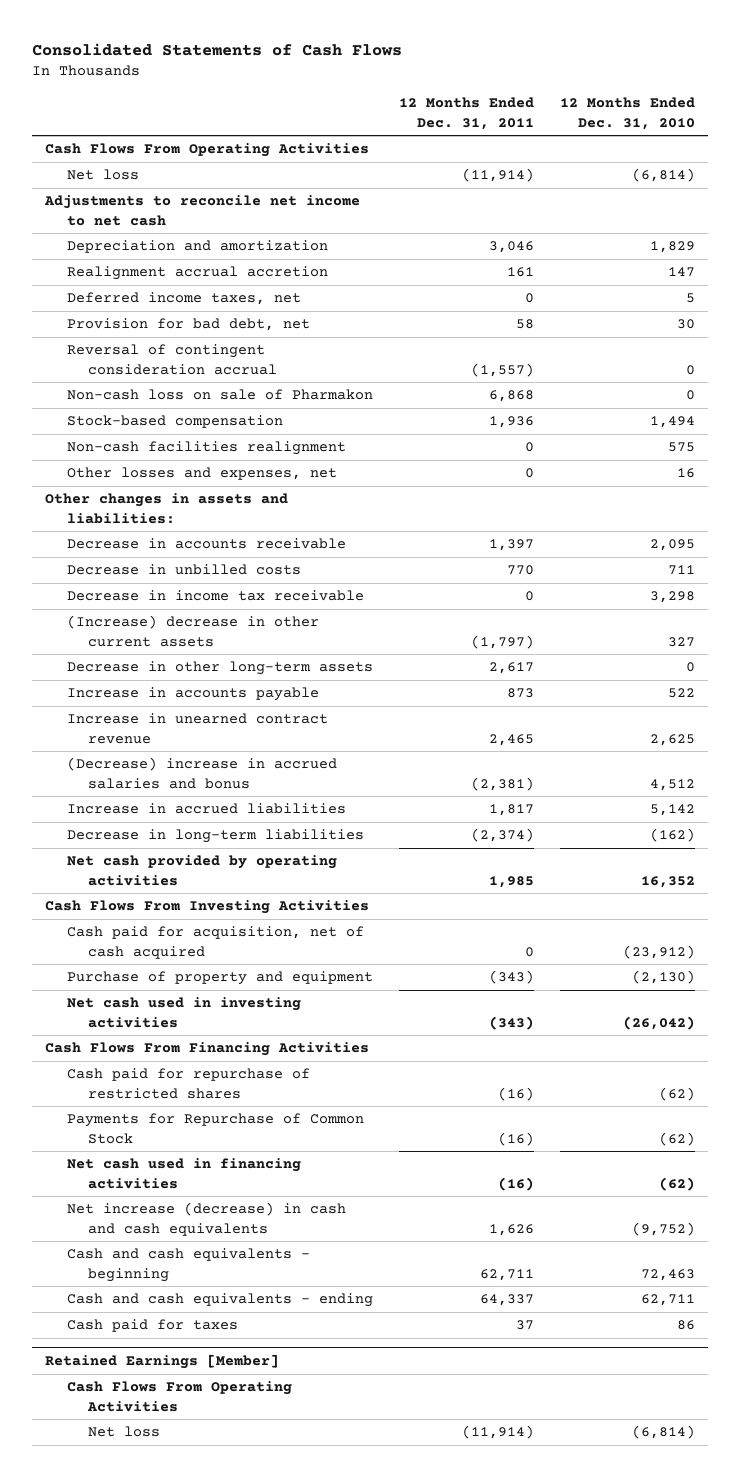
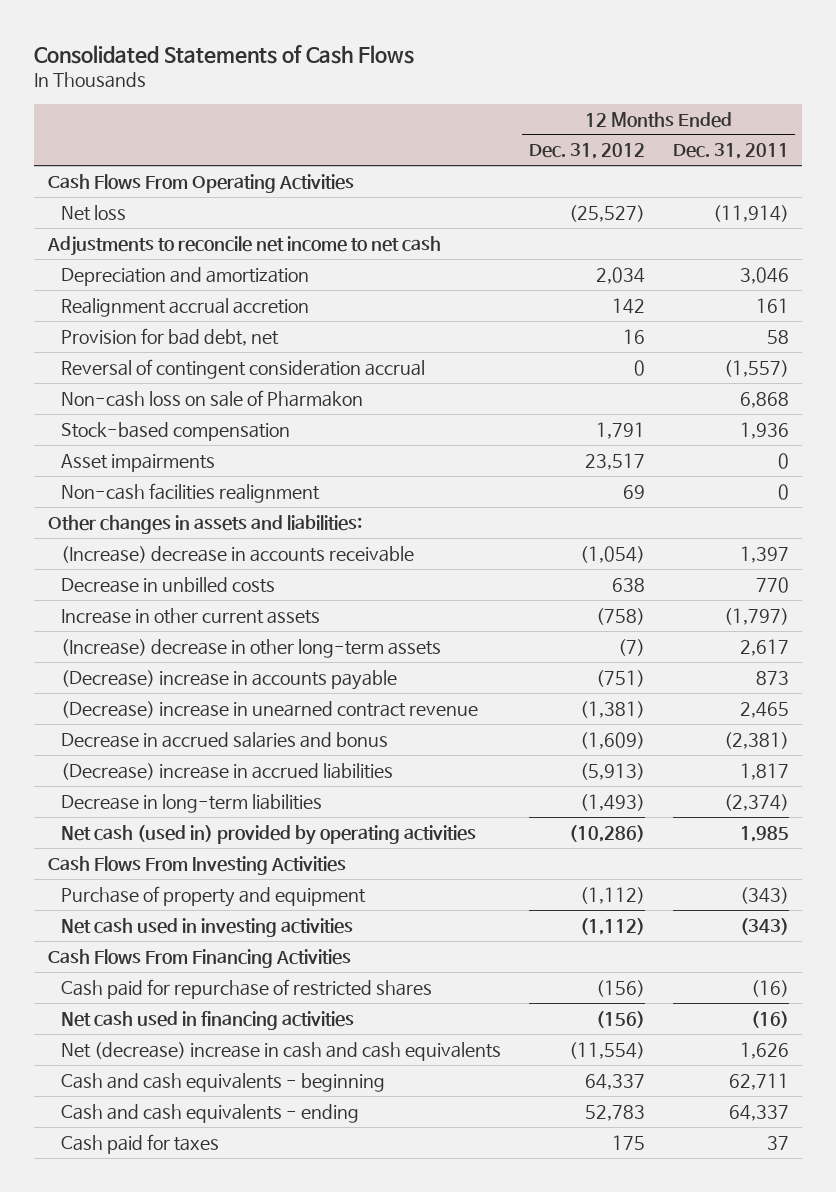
[560,97,696,130] 12 Months Ended Dec. 31, 2010 -> none
none -> [528,143,645,160] Dec. 31, 2012
[66,292,301,306] Deferred income taxes, net -> none
none -> [61,453,216,472] Asset impairments
[66,467,337,481] Other losses and expenses, net -> none
[66,538,346,550] Decrease in accounts receivable -> [61,545,415,563] (Increase) decrease in accounts receivable
[66,590,364,602] Decrease in income tax receivable -> none
[66,615,319,647] (Increase) decrease in other current assets -> [61,607,321,624] Increase in other current assets
[66,661,373,676] Decrease in other long-term assets -> [61,638,442,658] (Increase) decrease in other long-term assets
[66,687,319,702] Increase in accounts payable -> [61,669,398,690] (Decrease) increase in accounts payable
[66,713,328,744] Increase in unearned contract revenue -> [61,700,479,718] (Decrease) increase in unearned contract revenue
[66,757,337,789] (Decrease) increase in accrued salaries and bonus -> [61,731,389,748] Decrease in accrued salaries and bonus
[66,803,346,815] Increase in accrued liabilities -> [61,762,394,780] (Decrease) increase in accrued liabilities
[66,855,337,886] Net cash provided by operating activities -> [61,824,477,845] Net cash (used in) provided by operating activities
[66,926,364,959] Cash paid for acquisition, net of cash acquired -> none
[66,1113,364,1144] Payments for Repurchase of Common Stock -> none
[66,1202,346,1236] Net increase (decrease) in cash and cash equivalents -> [61,1041,502,1061] Net (decrease) increase in cash and cash equivalents
[44,1353,279,1369] Retained Earnings [Member] -> none
[66,1381,292,1412] Cash Flows From Operating Activities -> none
[88,1426,161,1438] Net loss -> none

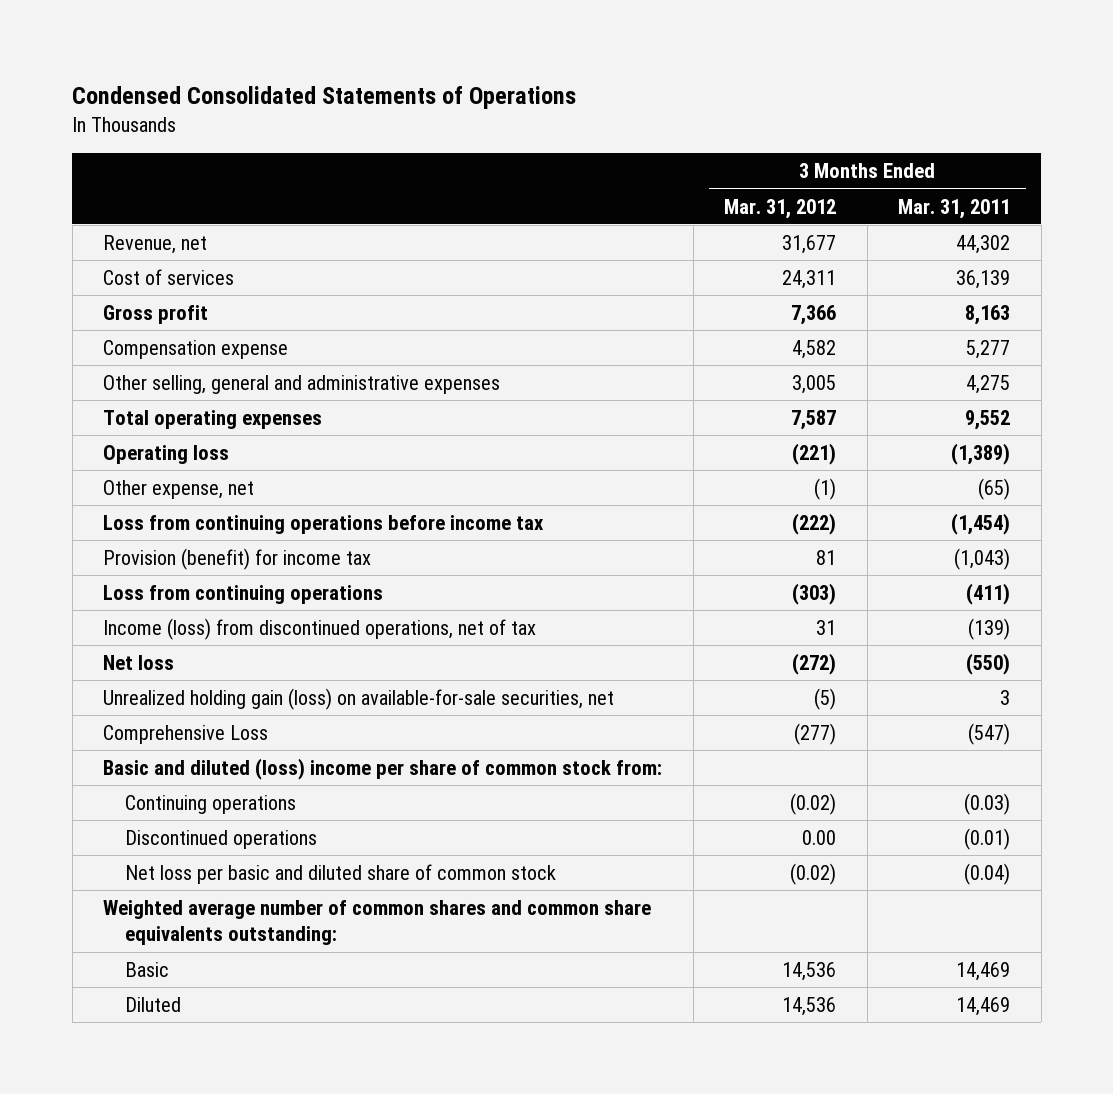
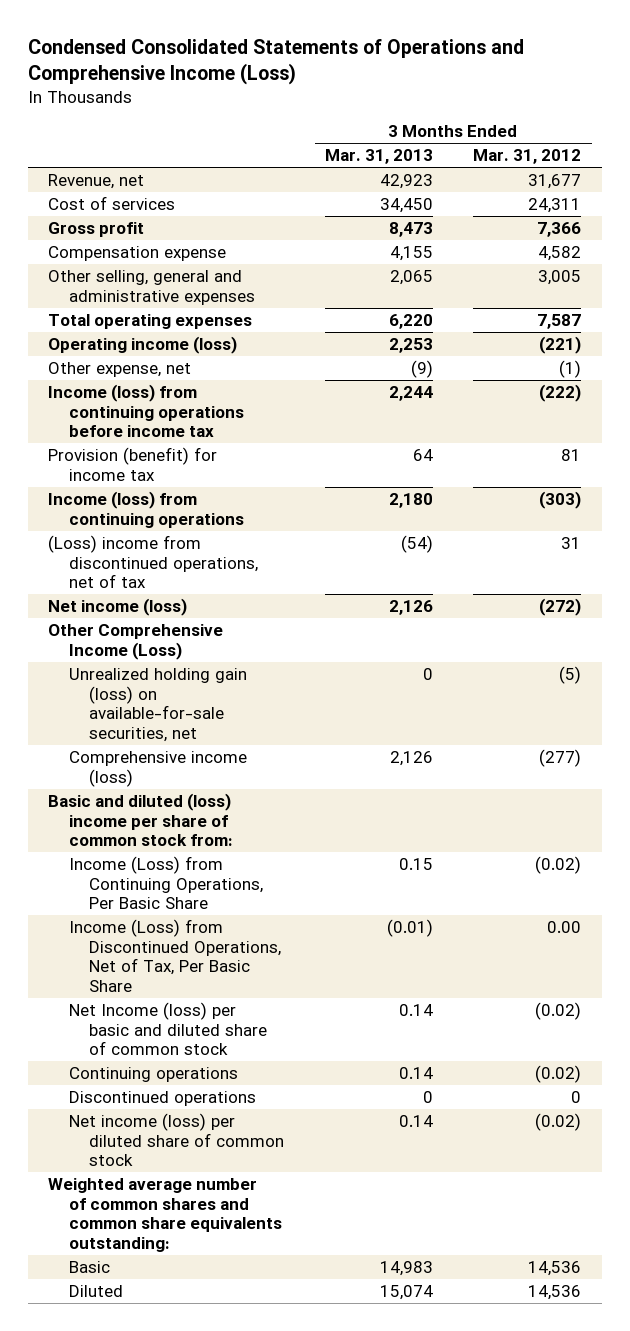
[72,86,577,110] Condensed Consolidated Statements of Operations -> [27,38,524,86] Condensed Consolidated Statements of Operations and Comprehensive Income (Loss)
[898,198,1011,219] Mar. 31, 2011 -> none
none -> [324,149,433,165] Mar. 31, 2013
[103,445,230,465] Operating loss -> [48,335,238,354] Operating income (loss)
[103,515,545,535] Loss from continuing operations before income tax -> [48,383,244,438] Income (loss) from continuing operations before income tax
[103,585,384,605] Loss from continuing operations -> [48,490,244,528] Income (loss) from continuing operations
[103,618,537,641] Income (loss) from discontinued operations, net of tax -> [48,534,258,589] (Loss) income from discontinued operations, net of tax
[103,655,175,671] Net loss -> [48,597,188,616] Net income (loss)
none -> [48,623,224,660] Other Comprehensive Income (Loss)
[103,725,269,745] Comprehensive Loss -> [68,750,247,787] Comprehensive income (loss)
none -> [68,855,264,910] Income (Loss) from Continuing Operations, Per Basic Share
none -> [68,918,282,992] Income (Loss) from Discontinued Operations, Net of Tax, Per Basic Share
none -> [68,1001,268,1056] Net Income (loss) per basic and diluted share of common stock
[802,830,837,846] 0.00 -> [571,1090,582,1103] 0
[125,864,557,885] Net loss per basic and diluted share of common stock -> [68,1112,285,1167] Net income (loss) per diluted share of common stock

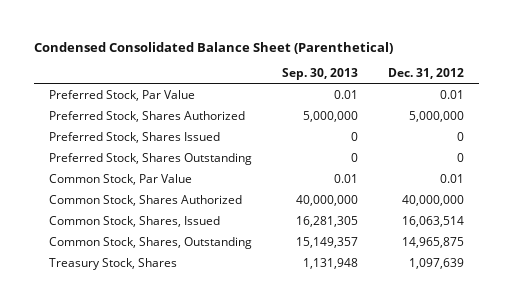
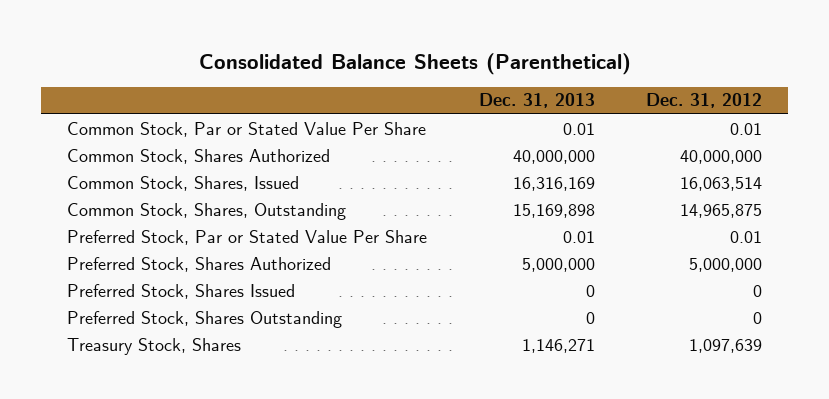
[33,41,393,54] Condensed Consolidated Balance Sheet (Parenthetical) -> [198,52,631,75] Consolidated Balance Sheets (Parenthetical)
[281,68,358,81] Sep. 30, 2013 -> none
none -> [478,93,595,109] Dec. 31, 2013
[48,90,195,102] Preferred Stock, Par Value -> none
[48,174,192,186] Common Stock, Par Value -> [66,121,426,137] Common Stock, Par or Stated Value Per Share
none -> [66,229,427,245] Preferred Stock, Par or Stated Value Per Share
[48,111,245,123] Preferred Stock, Shares Authorized -> [66,256,331,272] Preferred Stock, Shares Authorized
[48,132,220,144] Preferred Stock, Shares Issued -> [66,283,295,299] Preferred Stock, Shares Issued
[48,153,252,166] Preferred Stock, Shares Outstanding -> [66,310,342,328] Preferred Stock, Shares Outstanding

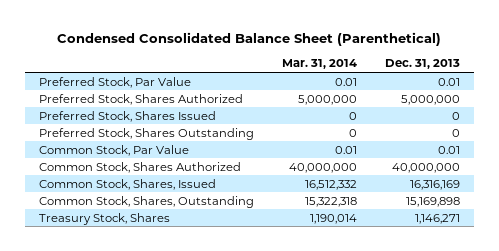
[198,52,631,75] Consolidated Balance Sheets (Parenthetical) -> [57,32,442,47] Condensed Consolidated Balance Sheet (Parenthetical)
[646,93,763,109] Dec. 31, 2012 -> none
none -> [281,59,357,70] Mar. 31, 2014
[66,121,426,137] Common Stock, Par or Stated Value Per Share -> none
[66,229,427,245] Preferred Stock, Par or Stated Value Per Share -> [39,76,192,88] Preferred Stock, Par Value
none -> [39,144,190,156] Common Stock, Par Value
[66,148,330,164] Common Stock, Shares Authorized -> [39,161,242,173] Common Stock, Shares Authorized
[66,175,299,191] Common Stock, Shares, Issued -> [39,178,217,190] Common Stock, Shares, Issued
[66,202,346,220] Common Stock, Shares, Outstanding -> [39,195,255,208] Common Stock, Shares, Outstanding

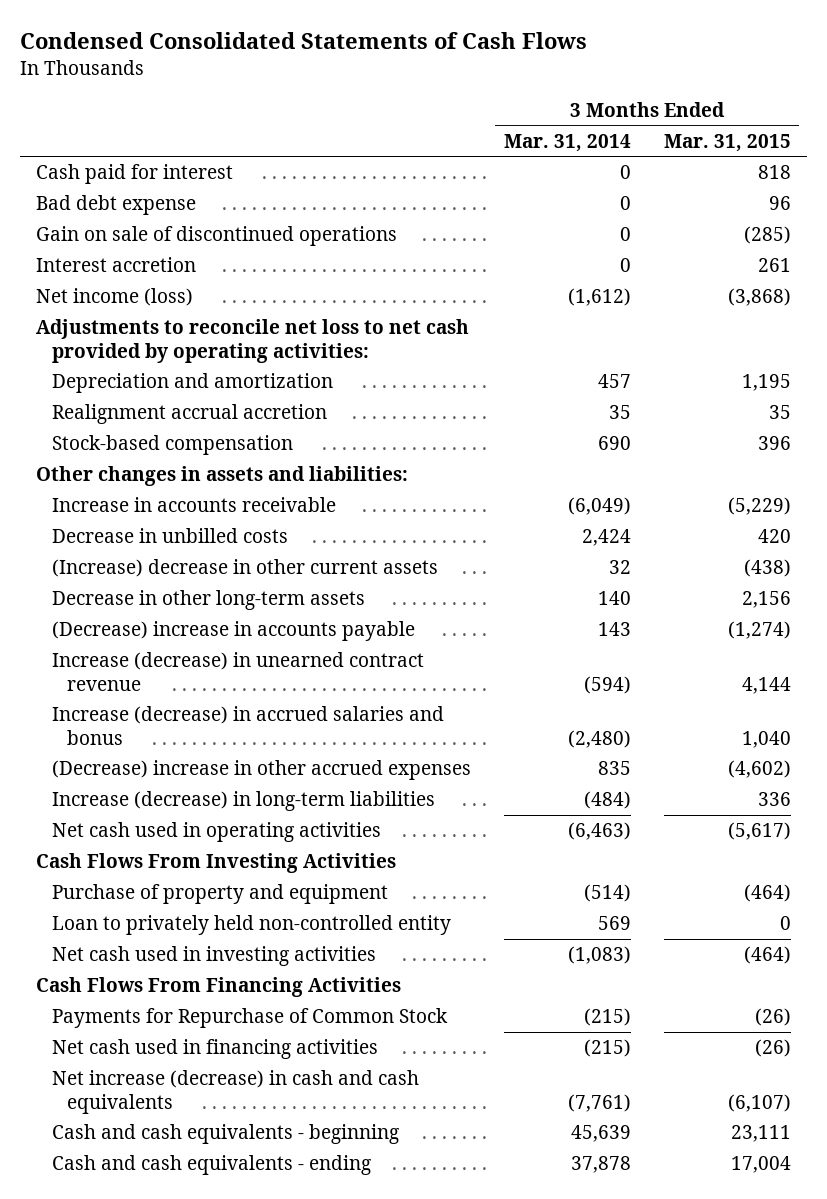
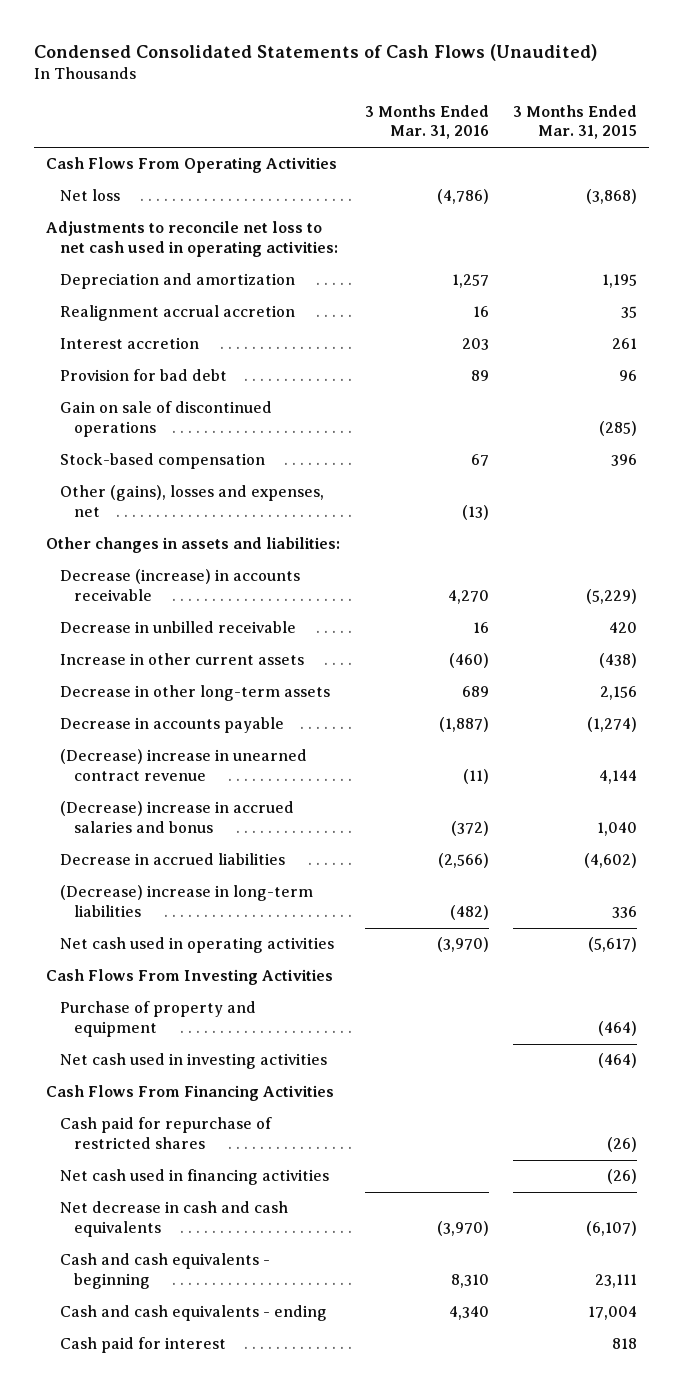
[19,32,587,50] Condensed Consolidated Statements of Cash Flows -> [33,44,597,62] Condensed Consolidated Statements of Cash Flows (Unaudited)
[503,133,631,152] Mar. 31, 2014 -> none
none -> [364,104,489,140] 3 Months Ended Mar. 31, 2016
[36,195,197,216] Bad debt expense -> none
none -> [45,157,337,174] Cash Flows From Operating Activities
[36,288,194,307] Net income (loss) -> [59,189,120,202] Net loss
[36,319,470,363] Adjustments to reconcile net loss to net cash provided by operating activities: -> [45,221,338,258] Adjustments to reconcile net loss to net cash used in operating activities:
[36,257,197,273] Interest accretion -> [59,337,199,350] Interest accretion
none -> [59,369,227,382] Provision for bad debt
[36,226,398,247] Gain on sale of discontinued operations -> [59,401,272,438] Gain on sale of discontinued operations
none -> [59,485,324,518] Other (gains), losses and expenses, net
[51,497,336,513] Increase in accounts receivable -> [59,569,300,602] Decrease (increase) in accounts receivable
[51,528,288,544] Decrease in unbilled costs -> [59,621,296,634] Decrease in unbilled receivable
[51,559,438,578] (Increase) decrease in other current assets -> [59,653,304,666] Increase in other current assets
[51,621,415,642] (Decrease) increase in accounts payable -> [59,717,284,734] Decrease in accounts payable
[51,652,424,691] Increase (decrease) in unearned contract revenue -> [59,749,307,782] (Decrease) increase in unearned contract revenue
[51,706,444,745] Increase (decrease) in accrued salaries and bonus -> [59,801,294,834] (Decrease) increase in accrued salaries and bonus
[51,760,471,781] (Decrease) increase in other accrued expenses -> [59,853,285,866] Decrease in accrued liabilities
[51,791,435,812] Increase (decrease) in long-term liabilities -> [59,885,313,918] (Decrease) increase in long-term liabilities
[51,915,451,936] Loan to privately held non-controlled entity -> none
[51,1008,448,1029] Payments for Repurchase of Common Stock -> [59,1117,272,1150] Cash paid for repurchase of restricted shares
[51,1070,419,1114] Net increase (decrease) in cash and cash equivalents -> [59,1201,288,1238] Net decrease in cash and cash equivalents
[36,164,234,185] Cash paid for interest -> [59,1337,226,1354] Cash paid for interest

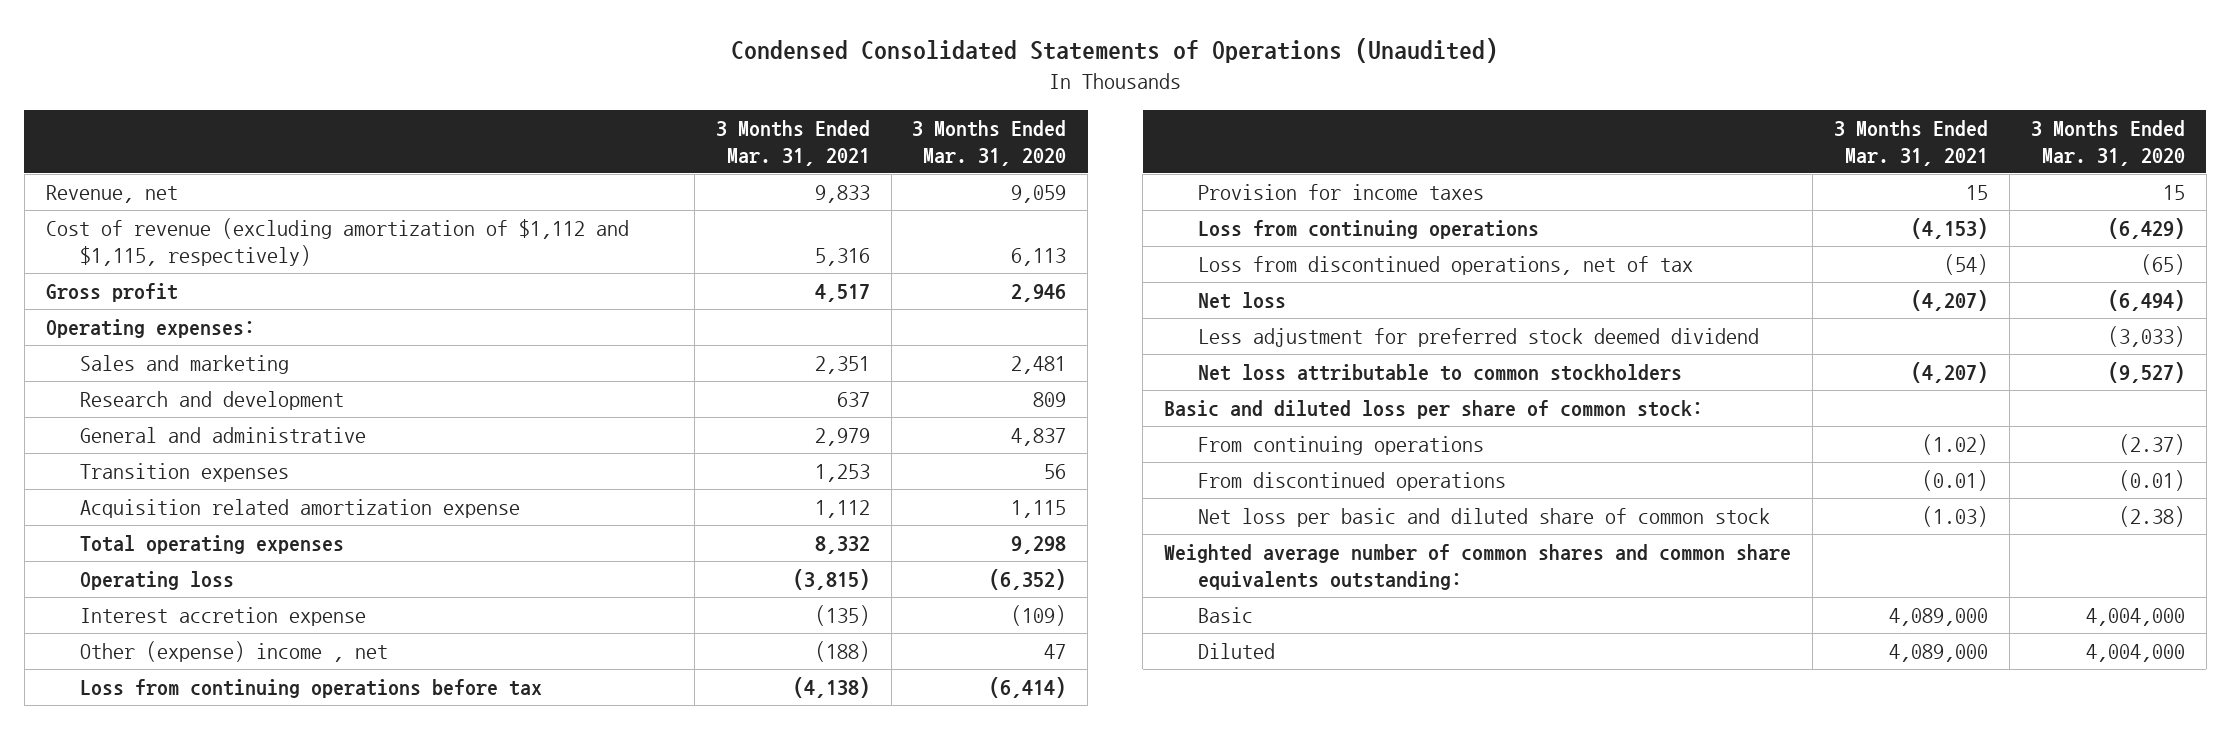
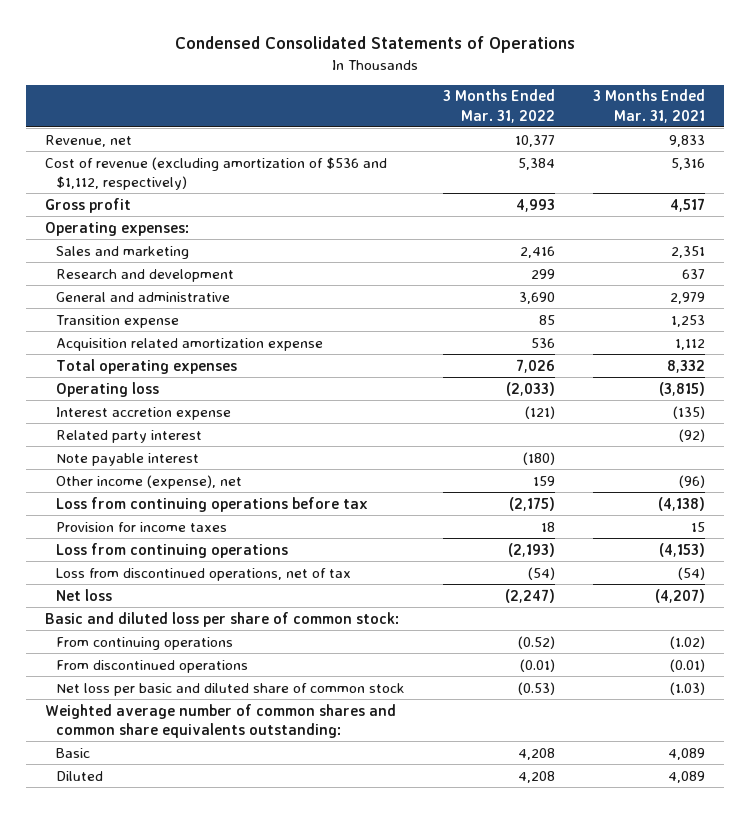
[731,38,1499,64] Condensed Consolidated Statements of Operations (Unaudited) -> [175,36,576,54] Condensed Consolidated Statements of Operations
[912,120,1067,166] 3 Months Ended Mar. 31, 2020 -> none
none -> [443,89,556,123] 3 Months Ended Mar. 31, 2022
[45,217,629,266] Cost of revenue (excluding amortization of $1,112 and $1,115, respectively) -> [45,156,388,190] Cost of revenue (excluding amortization of $536 and $1,112, respectively)
[79,462,289,482] Transition expenses -> [56,314,180,328] Transition expense
none -> [56,429,203,443] Related party interest
none -> [56,452,200,466] Note payable interest
[79,640,388,662] Other (expense) income , net -> [56,474,243,489] Other income (expense), net
[814,640,870,662] (188) -> [679,474,706,488] (96)
[1198,327,1760,347] Less adjustment for preferred stock deemed dividend -> none
[1198,363,1683,381] Net loss attributable to common stockholders -> none
[1889,607,1989,626] 4,089,000 -> [668,747,706,760] 4,089
[1889,643,1989,662] 4,089,000 -> [668,770,706,783] 4,089

